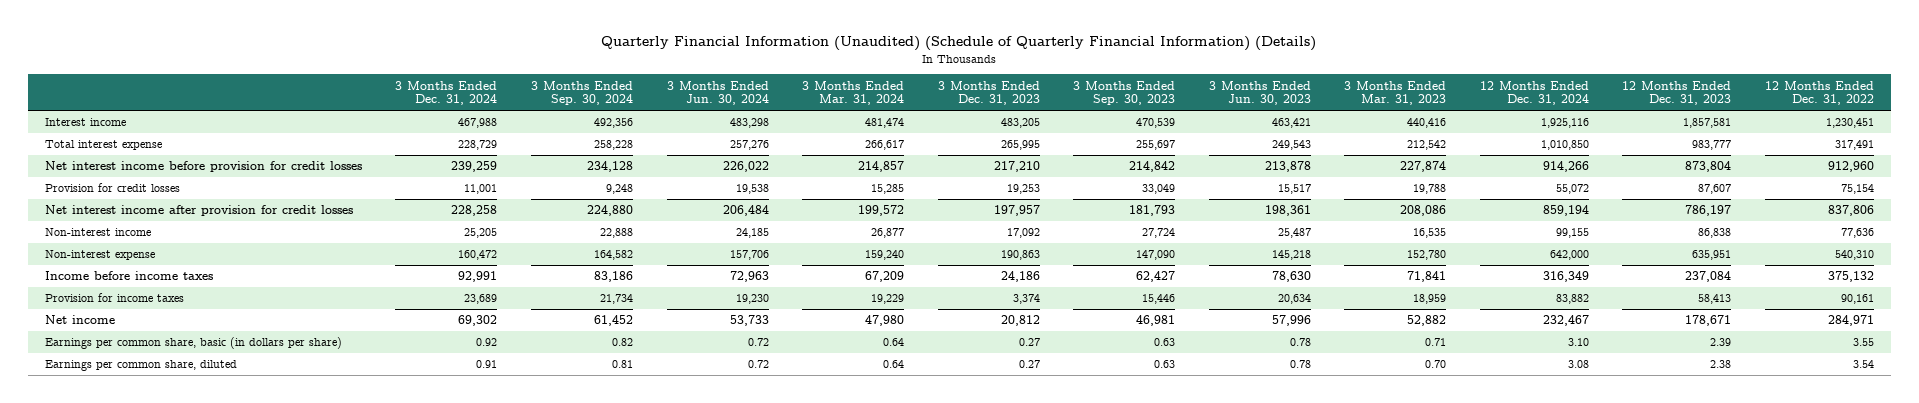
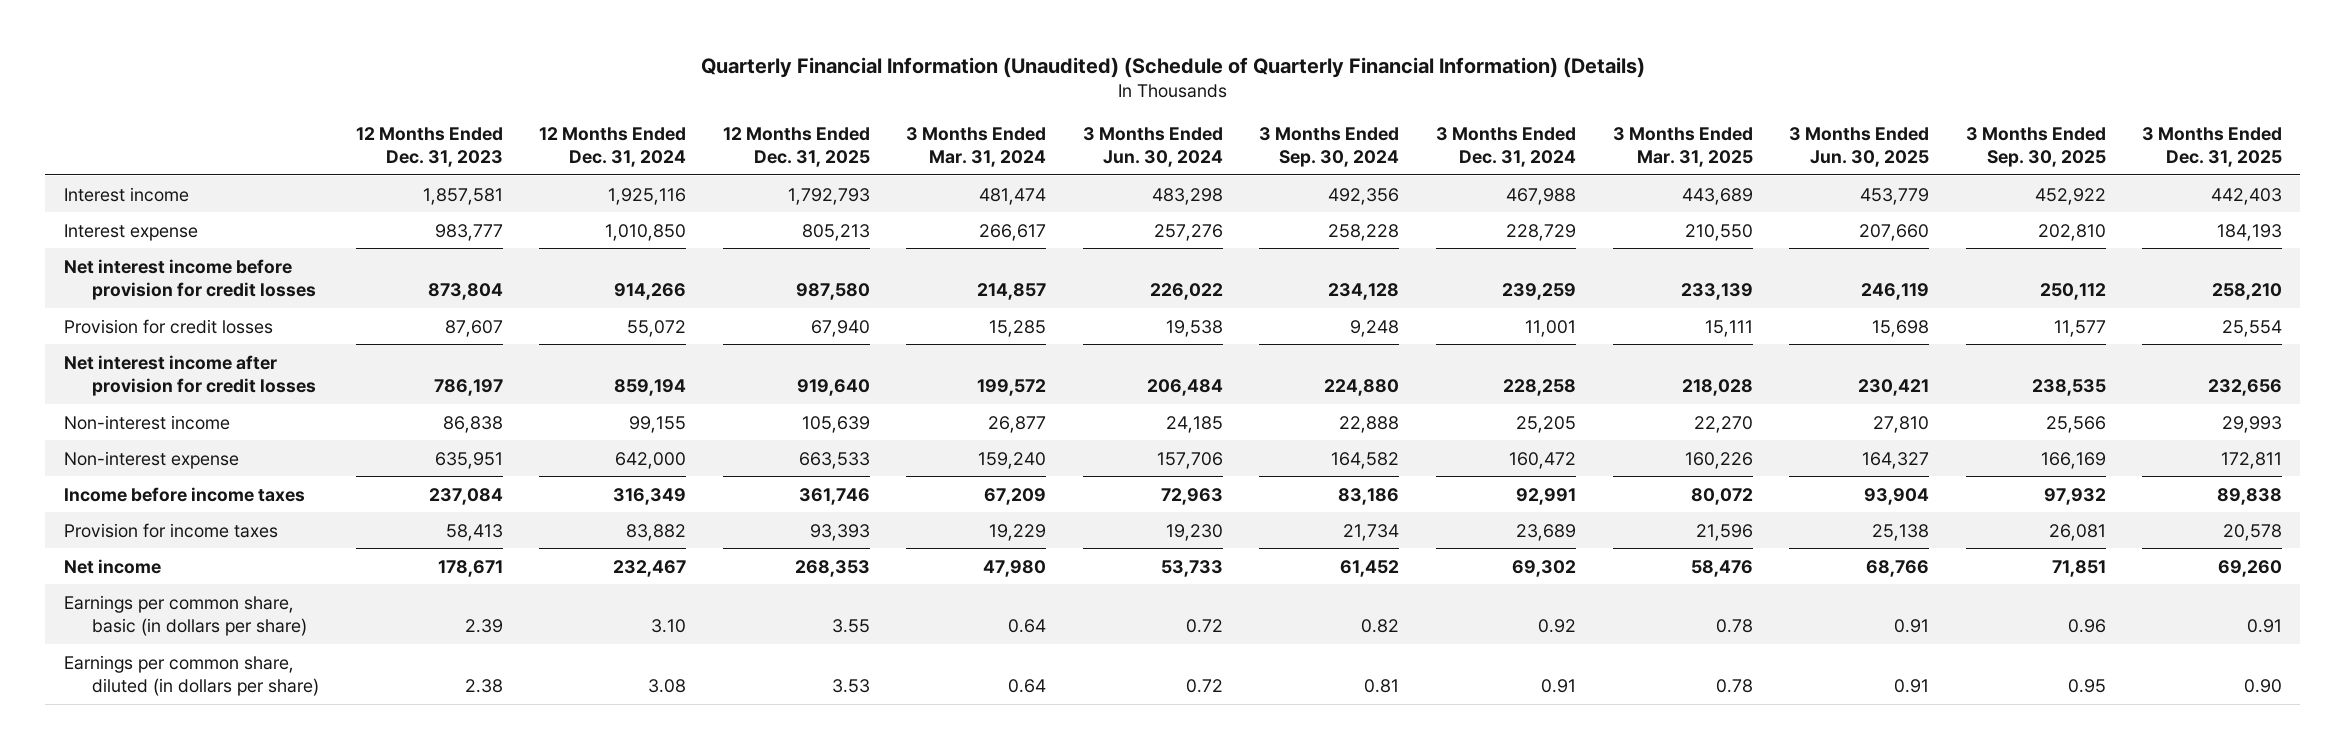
[937,80,1040,106] 3 Months Ended Dec. 31, 2023 -> none
[1073,80,1176,106] 3 Months Ended Sep. 30, 2023 -> none
[1208,80,1311,106] 3 Months Ended Jun. 30, 2023 -> none
[1344,80,1447,106] 3 Months Ended Mar. 31, 2023 -> none
[1764,80,1874,106] 12 Months Ended Dec. 31, 2022 -> none
none -> [722,127,870,168] 12 Months Ended Dec. 31, 2025
none -> [1612,127,1753,168] 3 Months Ended Mar. 31, 2025
none -> [1789,127,1930,168] 3 Months Ended Jun. 30, 2025
none -> [1965,127,2106,168] 3 Months Ended Sep. 30, 2025
none -> [2142,127,2283,168] 3 Months Ended Dec. 31, 2025
[44,140,162,151] Total interest expense -> [63,223,198,241] Interest expense
[44,360,237,372] Earnings per common share, diluted -> [63,654,320,696] Earnings per common share, diluted (in dollars per share)

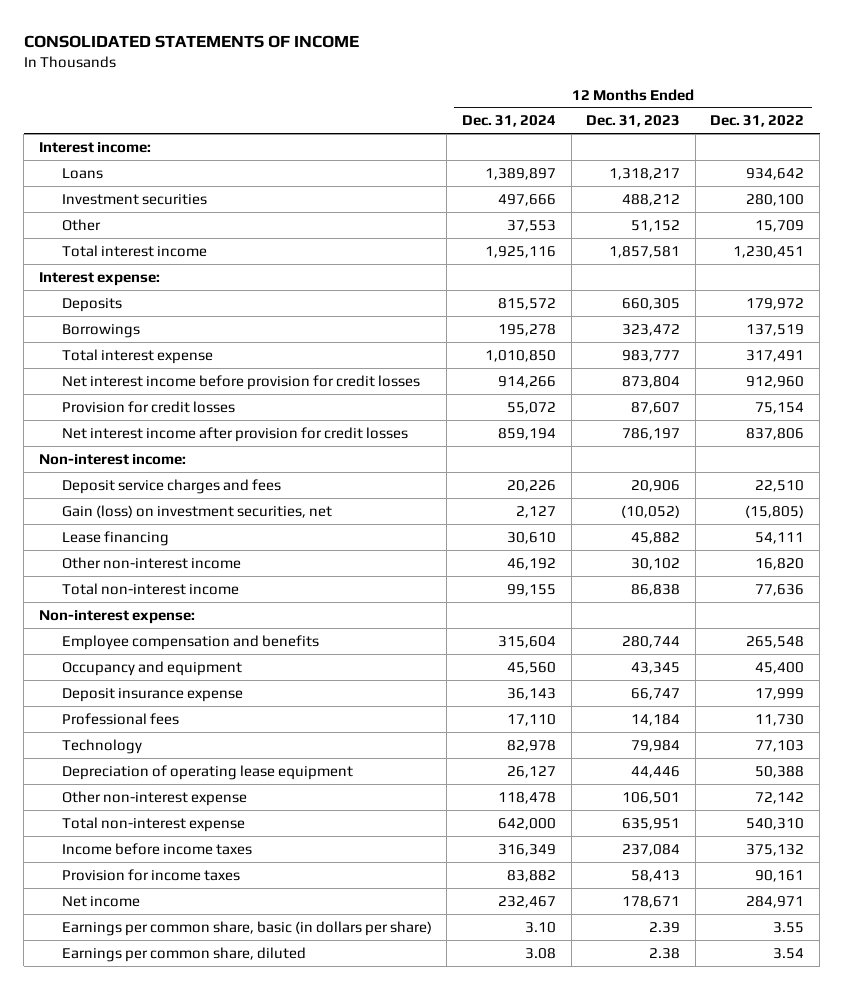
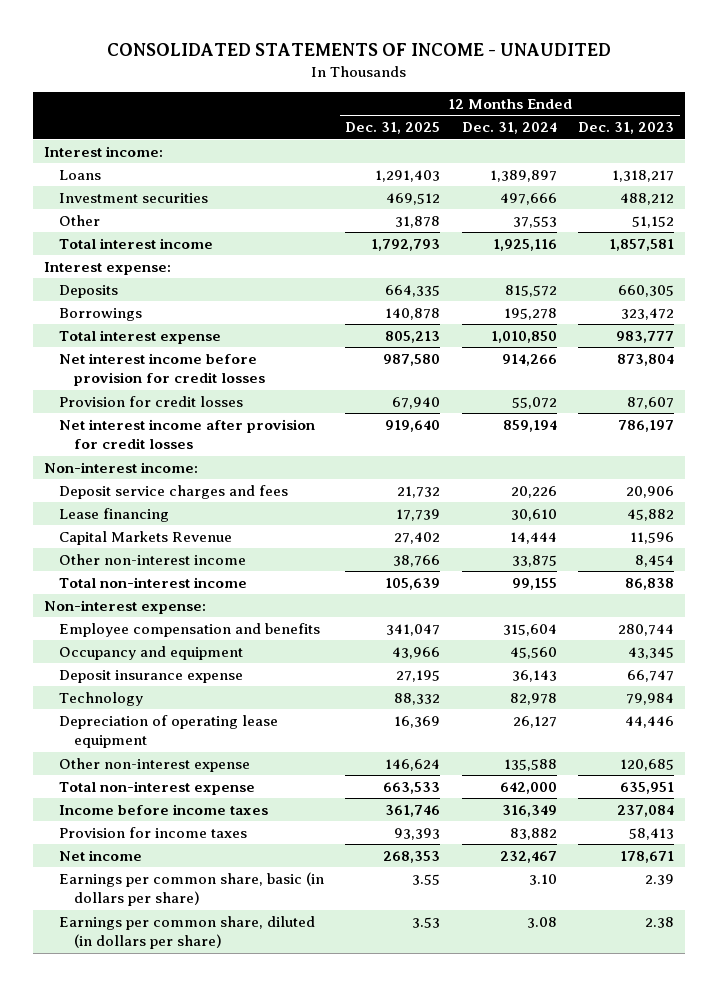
[23,35,359,49] CONSOLIDATED STATEMENTS OF INCOME -> [106,43,611,57] CONSOLIDATED STATEMENTS OF INCOME - UNAUDITED
[710,115,805,128] Dec. 31, 2022 -> none
none -> [345,122,441,135] Dec. 31, 2025
[61,504,332,518] Gain (loss) on investment securities, net -> none
none -> [58,530,232,545] Capital Markets Revenue
[506,557,556,570] 46,192 -> [511,554,557,567] 33,875
[631,557,681,570] 30,102 -> [635,554,675,567] 8,454
[61,712,179,725] Professional fees -> none
[497,791,556,804] 118,478 -> [503,758,557,771] 135,588
[622,791,681,804] 106,501 -> [620,758,675,771] 120,685
[61,946,306,962] Earnings per common share, diluted -> [58,915,315,950] Earnings per common share, diluted (in dollars per share)

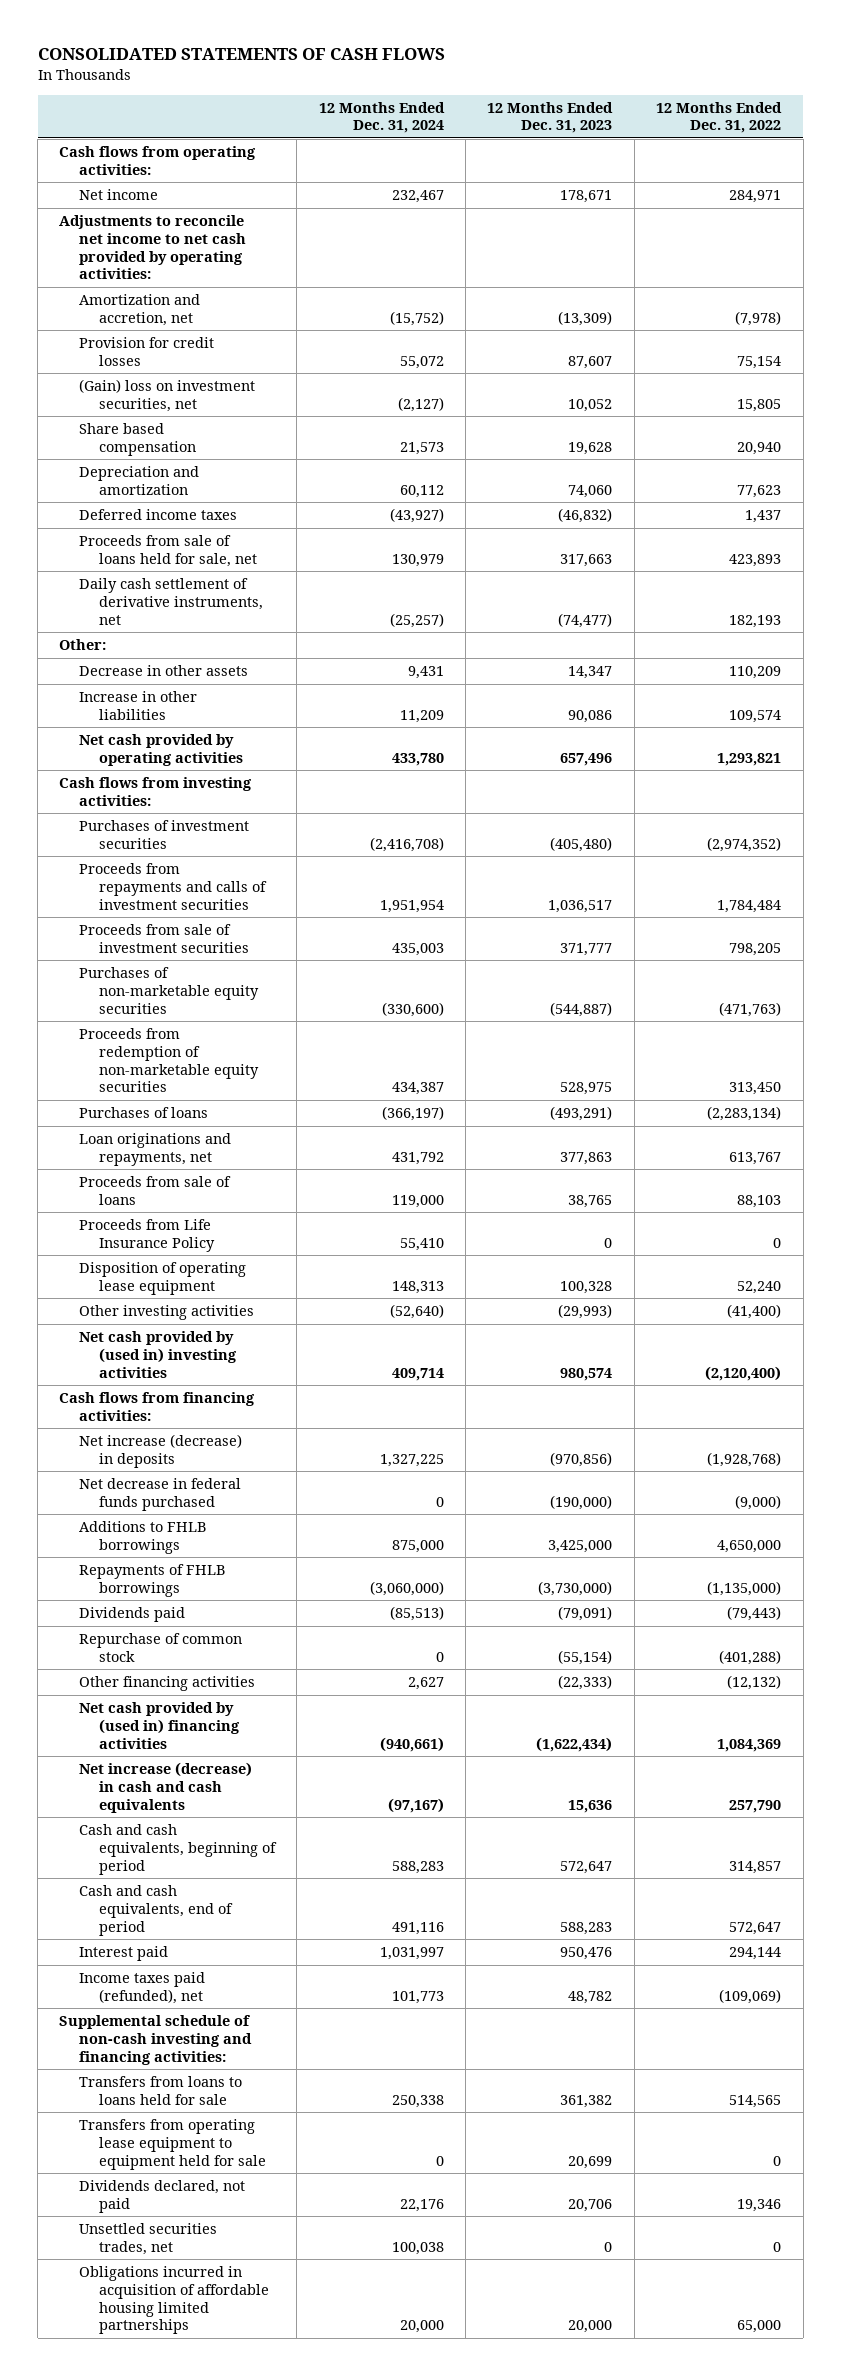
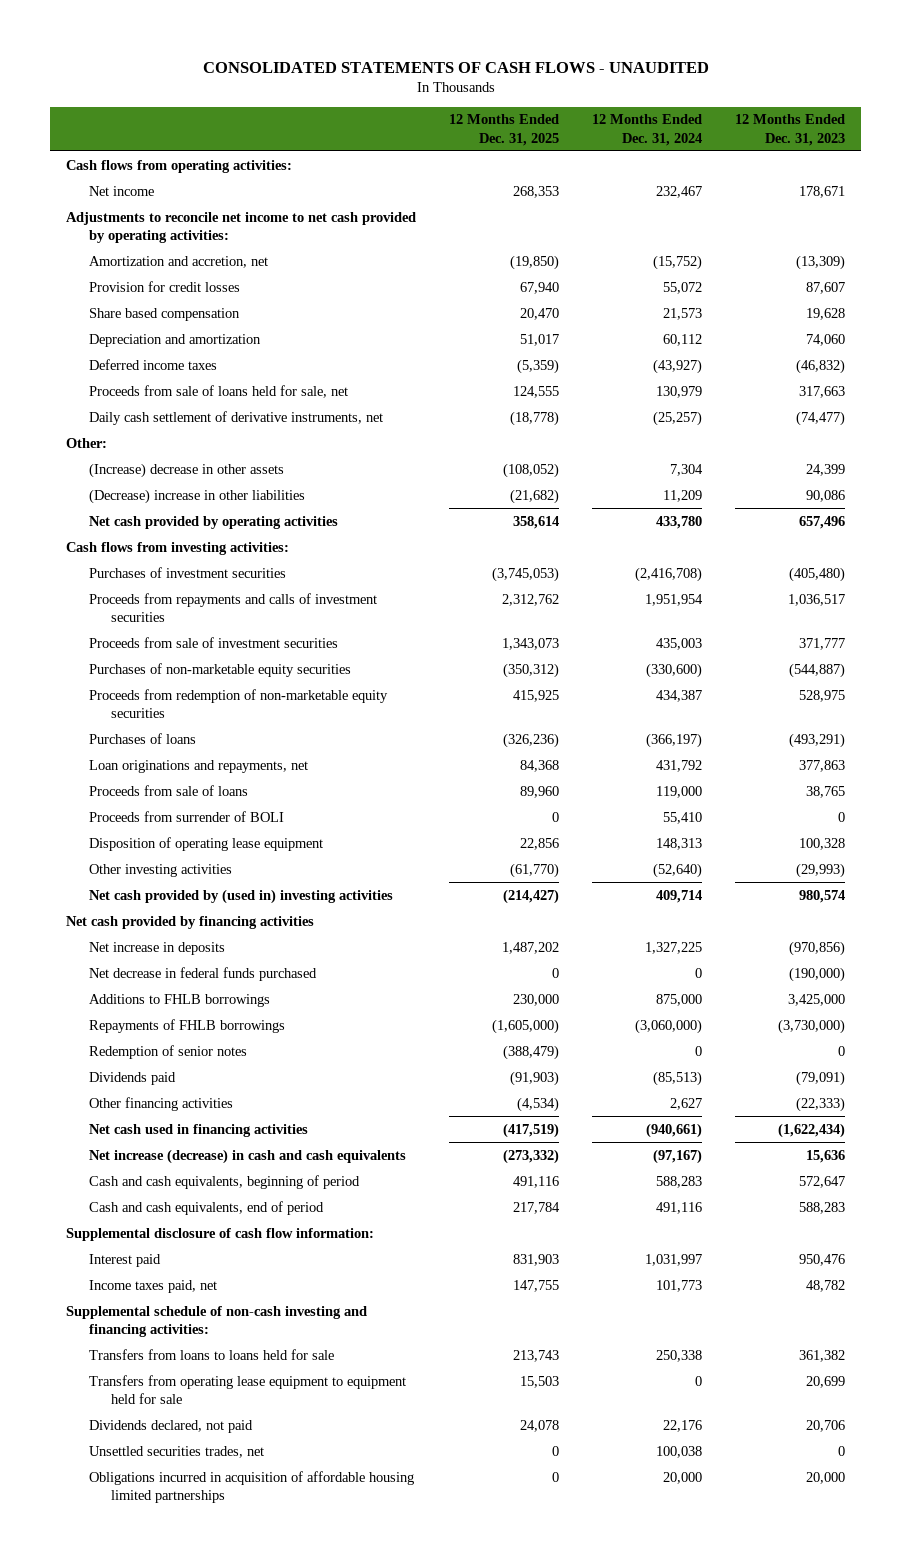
[37,48,445,61] CONSOLIDATED STATEMENTS OF CASH FLOWS -> [202,61,709,73] CONSOLIDATED STATEMENTS OF CASH FLOWS - UNAUDITED
[656,101,783,134] 12 Months Ended Dec. 31, 2022 -> none
none -> [449,114,560,146] 12 Months Ended Dec. 31, 2025
[79,379,256,412] (Gain) loss on investment securities, net -> none
[79,665,249,677] Decrease in other assets -> [88,462,284,478] (Increase) decrease in other assets
[407,666,444,680] 9,431 -> [670,463,704,476] 7,304
[568,666,613,680] 14,347 -> [805,463,845,476] 24,399
[79,691,198,720] Increase in other liabilities -> [88,488,305,504] (Decrease) increase in other liabilities
[79,1219,215,1252] Proceeds from Life Insurance Policy -> [88,810,284,822] Proceeds from surrender of BOLI
[59,1392,256,1421] Cash flows from financing activities: -> [66,915,315,929] Net cash provided by financing activities
[79,1434,243,1468] Net increase (decrease) in deposits -> [88,941,225,955] Net increase in deposits
none -> [88,1044,247,1059] Redemption of senior notes
[79,1633,243,1662] Repurchase of common stock -> none
[79,1702,240,1749] Net cash provided by (used in) financing activities -> [88,1123,308,1137] Net cash used in financing activities
none -> [66,1227,375,1241] Supplemental disclosure of cash flow information:
[79,1972,206,2004] Income taxes paid (refunded), net -> [88,1279,217,1293] Income taxes paid, net

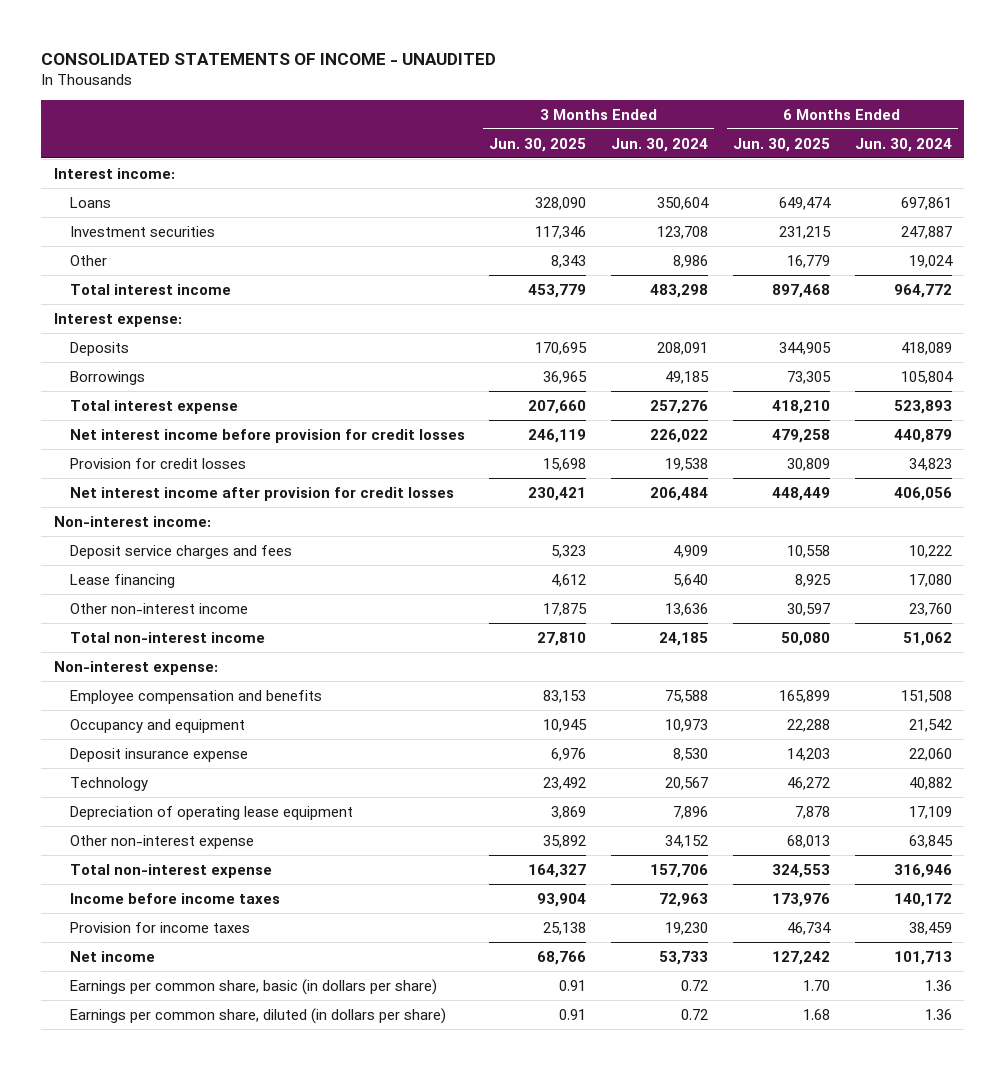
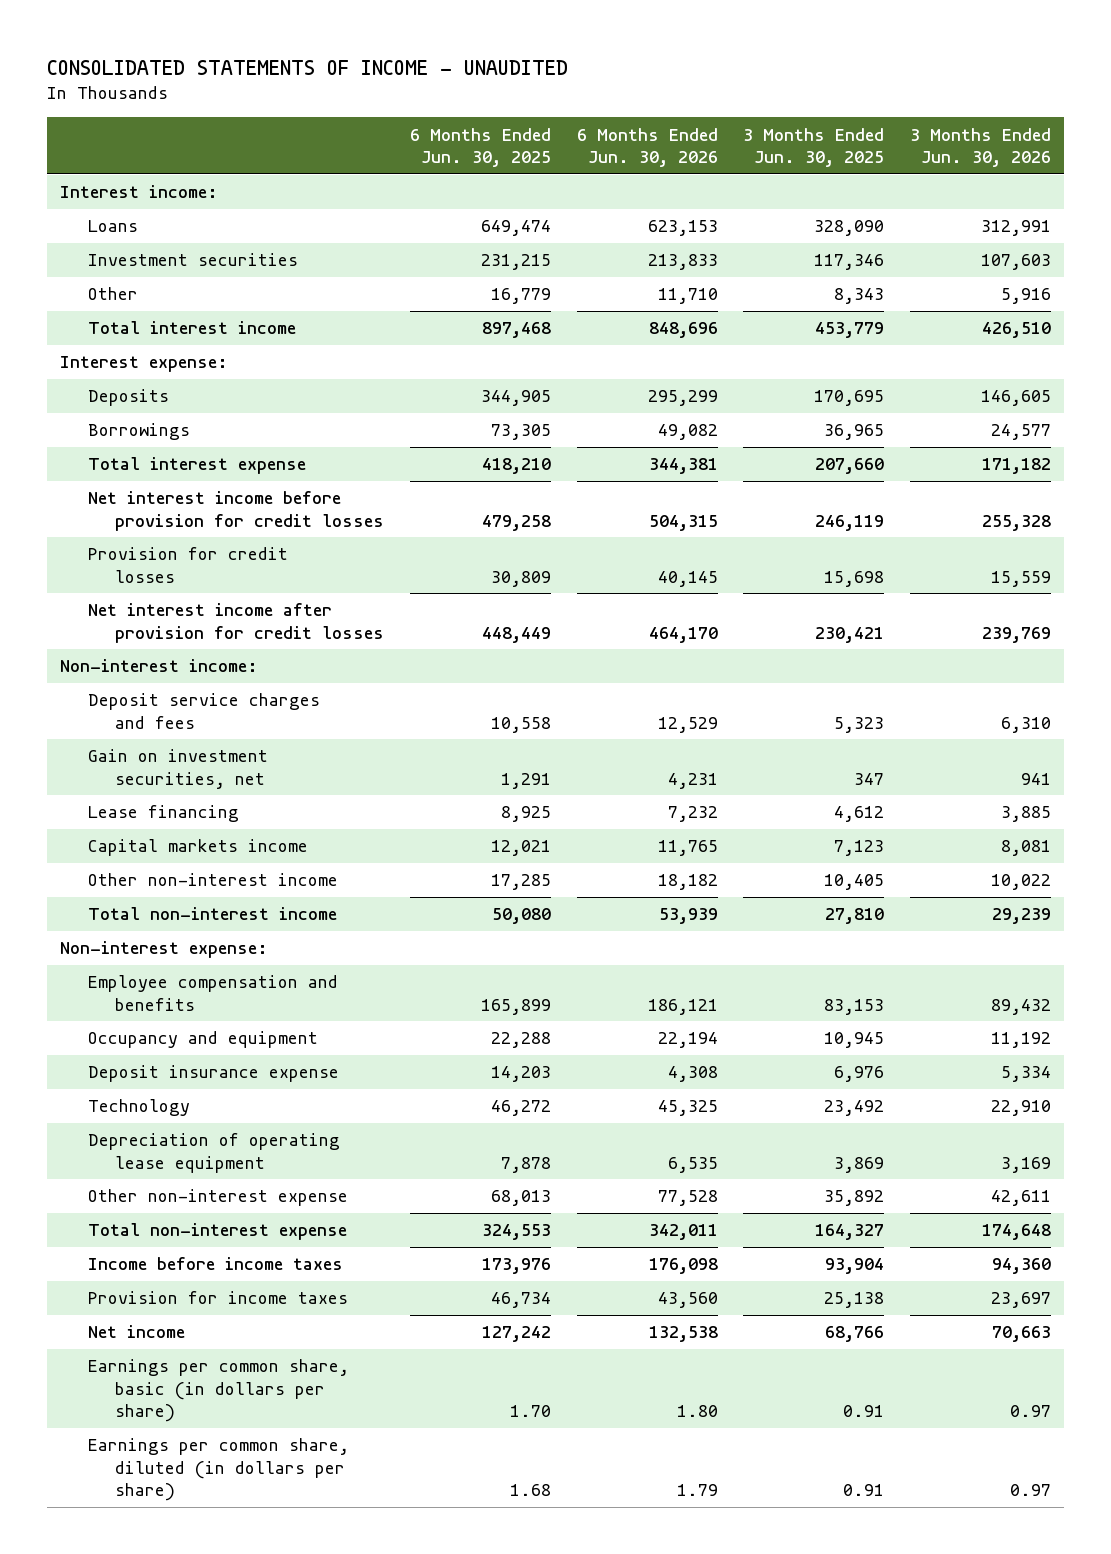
[611,137,709,152] Jun. 30, 2024 -> none
[854,137,952,152] Jun. 30, 2024 -> none
none -> [576,127,718,168] 6 Months Ended Jun. 30, 2026
none -> [910,127,1052,168] 3 Months Ended Jun. 30, 2026
none -> [87,749,268,789] Gain on investment securities, net
none -> [87,839,308,857] Capital markets income
[543,602,588,616] 17,875 -> [824,874,885,891] 10,405
[786,602,830,616] 30,597 -> [490,874,551,891] 17,285

